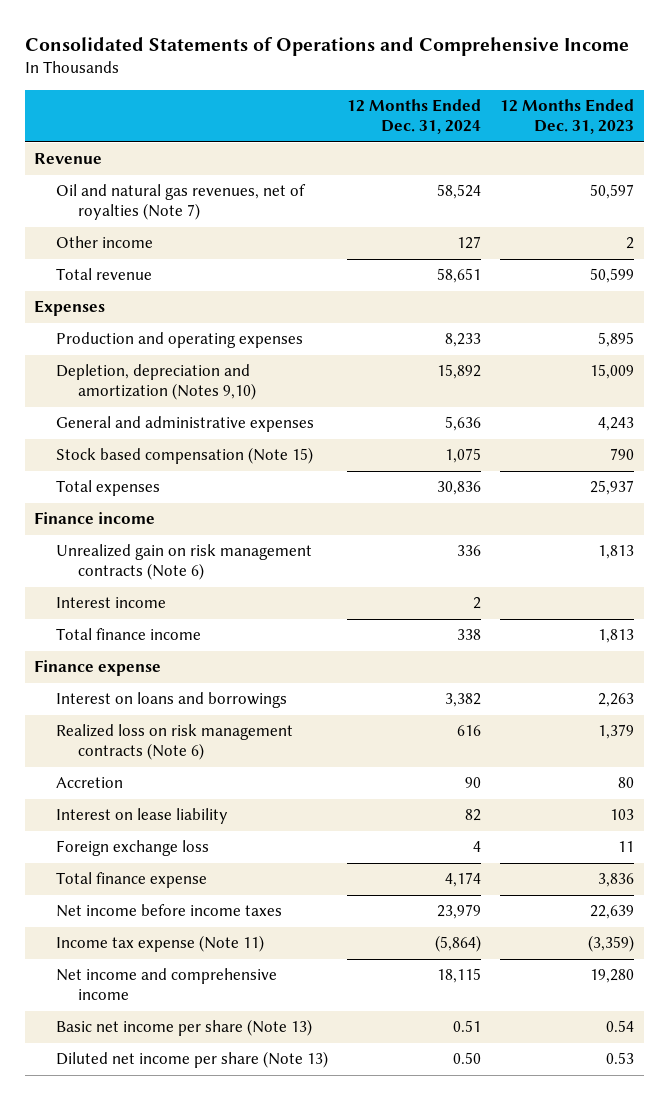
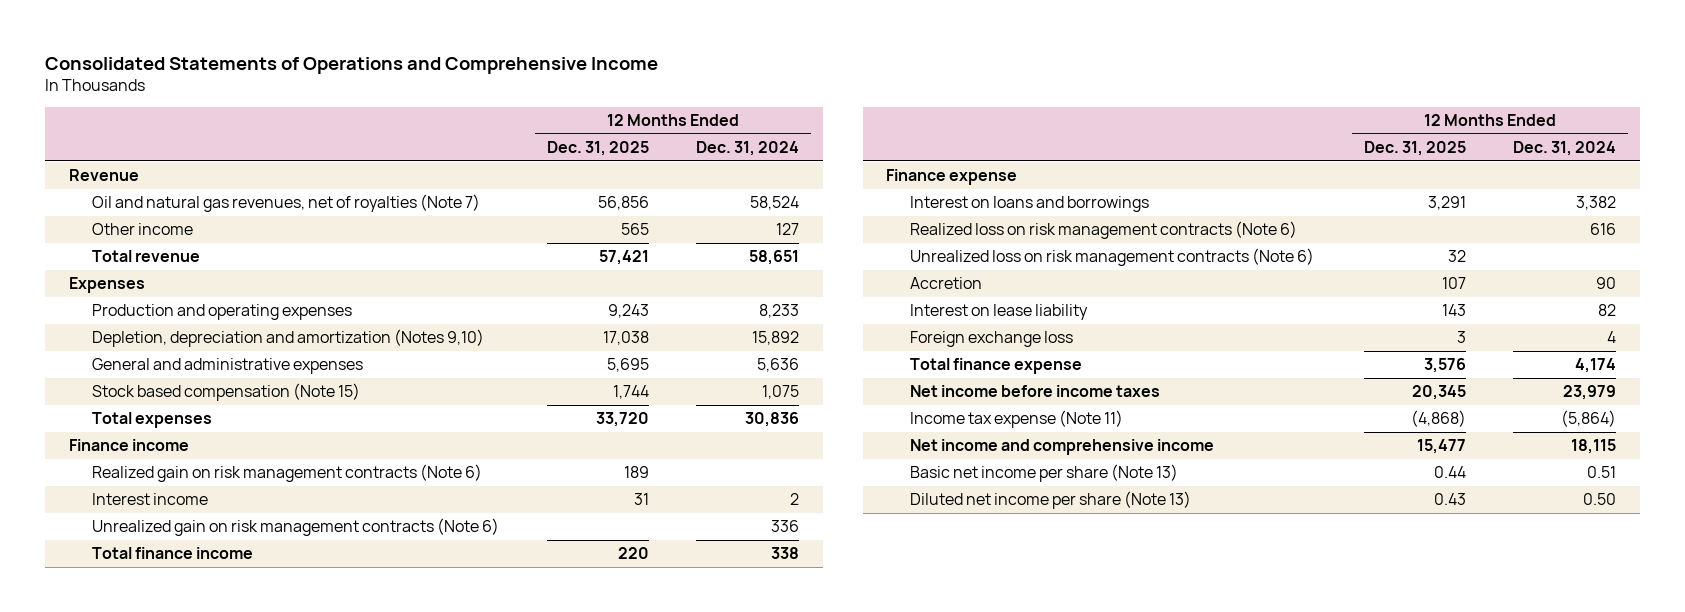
[500,99,635,135] 12 Months Ended Dec. 31, 2023 -> none
none -> [546,141,649,157] Dec. 31, 2025
none -> [92,464,483,483] Realized gain on risk management contracts (Note 6)
[55,544,312,581] Unrealized gain on risk management contracts (Note 6) -> [92,518,500,537] Unrealized gain on risk management contracts (Note 6)
none -> [909,248,1314,267] Unrealized loss on risk management contracts (Note 6)

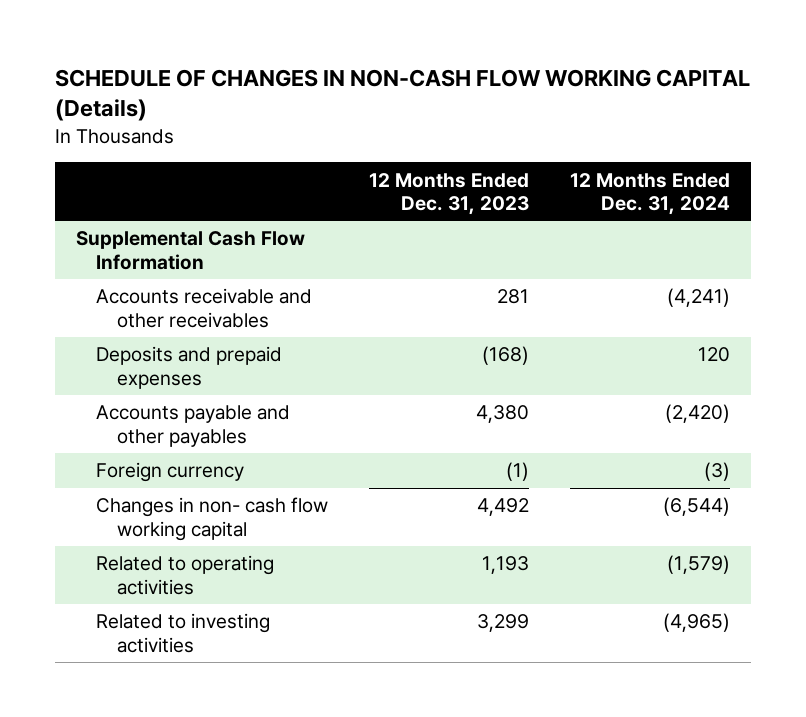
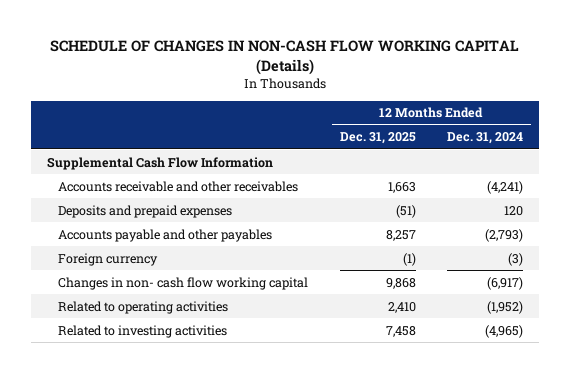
[369,172,530,215] 12 Months Ended Dec. 31, 2023 -> none
none -> [339,132,416,145] Dec. 31, 2025
[665,404,731,424] (2,420) -> [485,228,524,242] (2,793)
[663,497,731,517] (6,544) -> [487,276,524,290] (6,917)
[667,555,731,575] (1,579) -> [487,300,524,314] (1,952)

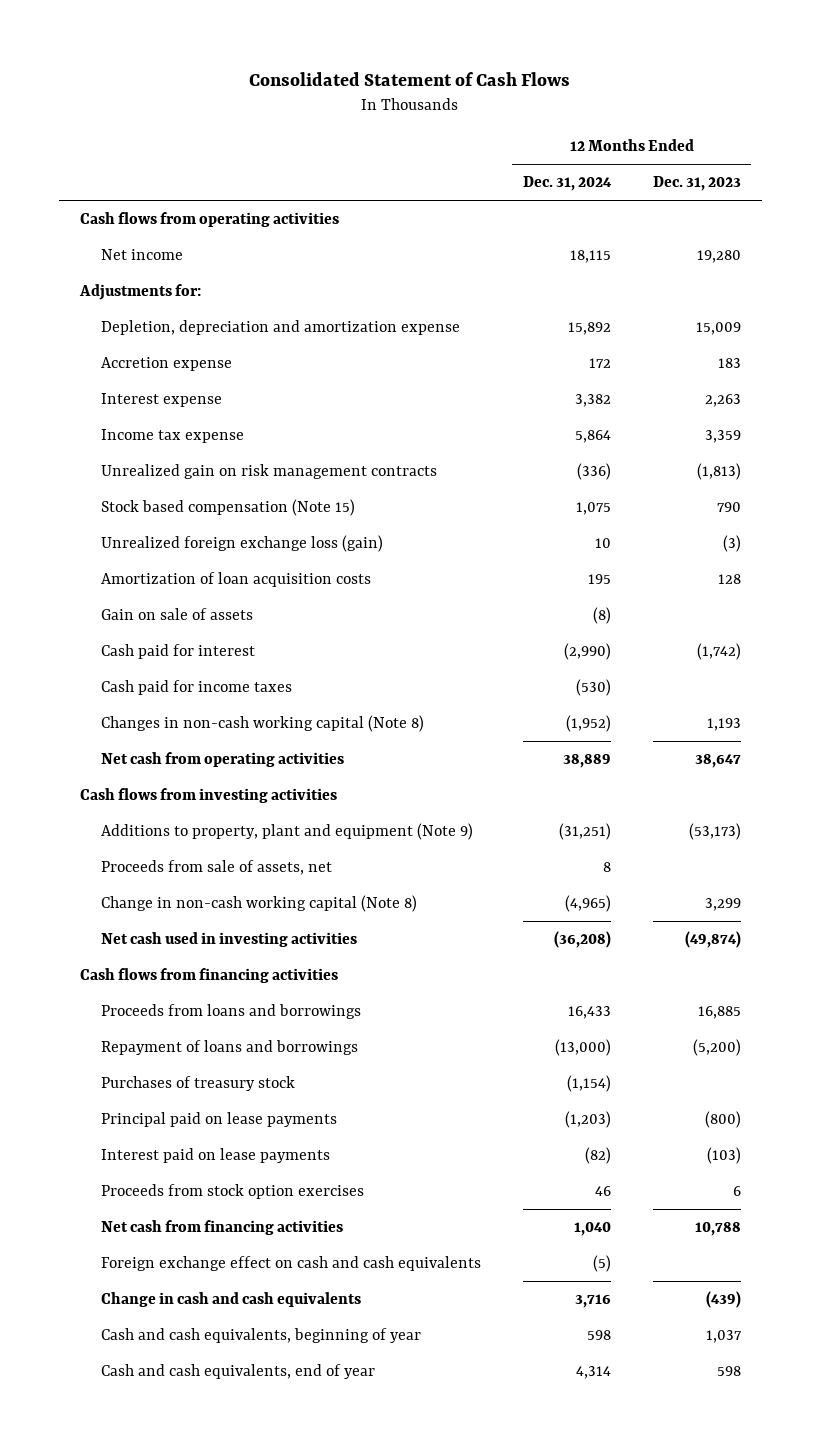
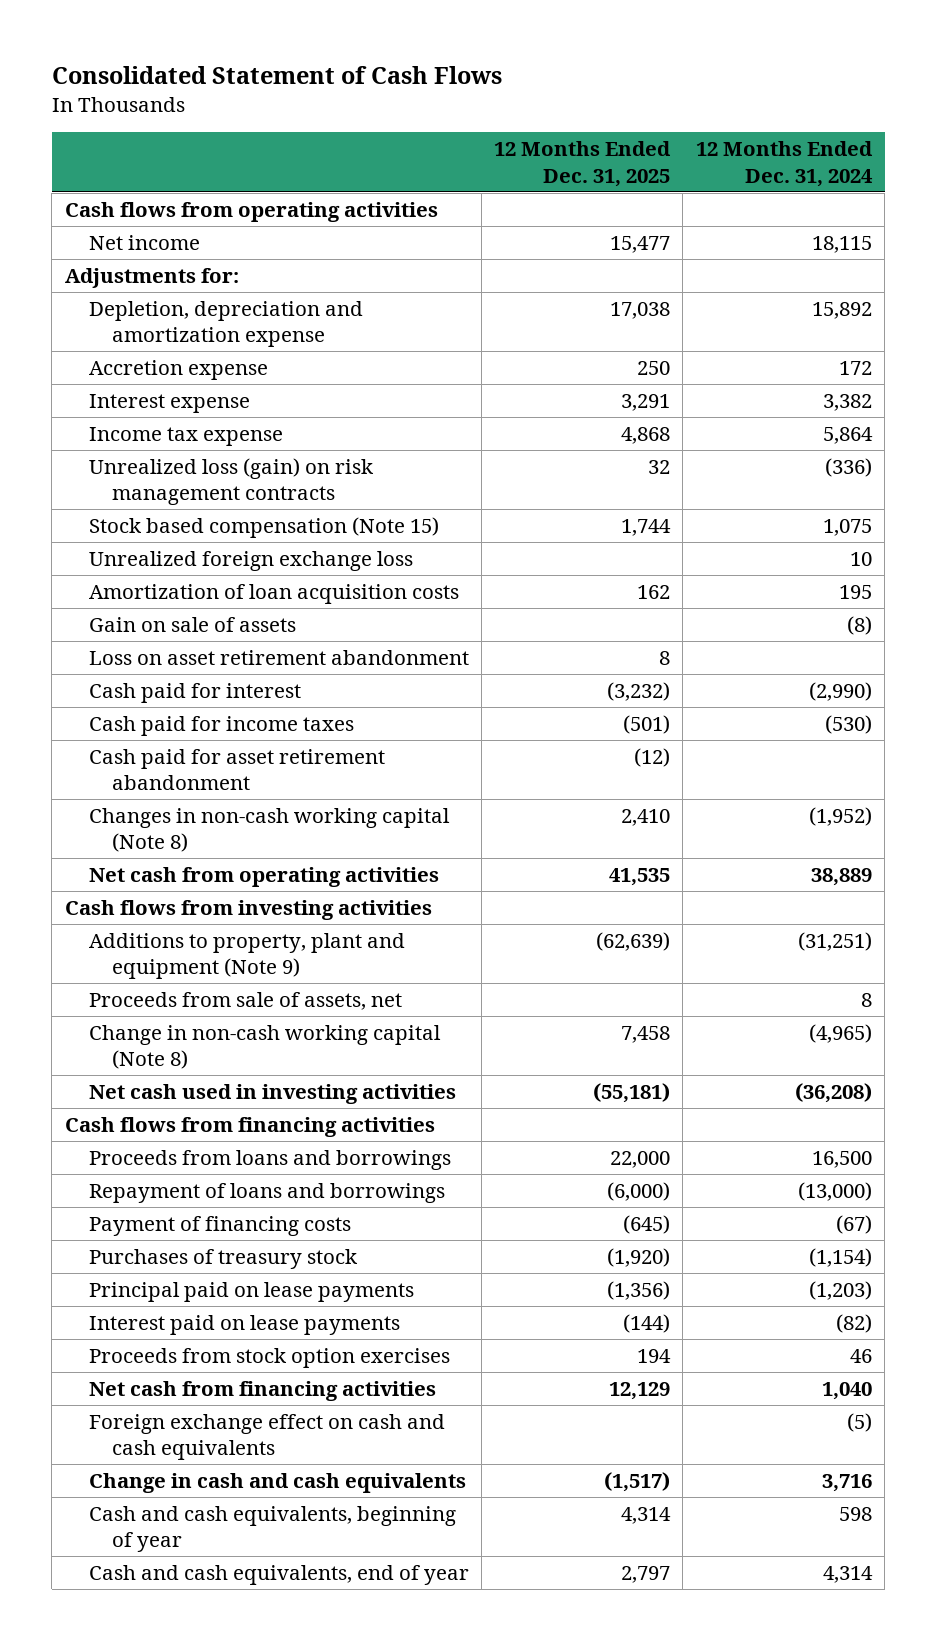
[652,176,741,192] Dec. 31, 2023 -> none
none -> [494,141,672,187] 12 Months Ended Dec. 31, 2025
[100,464,437,480] Unrealized gain on risk management contracts -> [88,457,374,506] Unrealized loss (gain) on risk management contracts
[100,535,383,553] Unrealized foreign exchange loss (gain) -> [88,550,413,571] Unrealized foreign exchange loss
none -> [88,649,469,665] Loss on asset retirement abandonment
none -> [88,748,385,791] Cash paid for asset retirement abandonment
[567,1006,611,1020] 16,433 -> [811,1150,872,1168] 16,500
none -> [88,1215,351,1236] Payment of financing costs

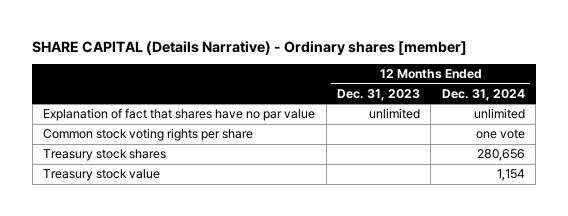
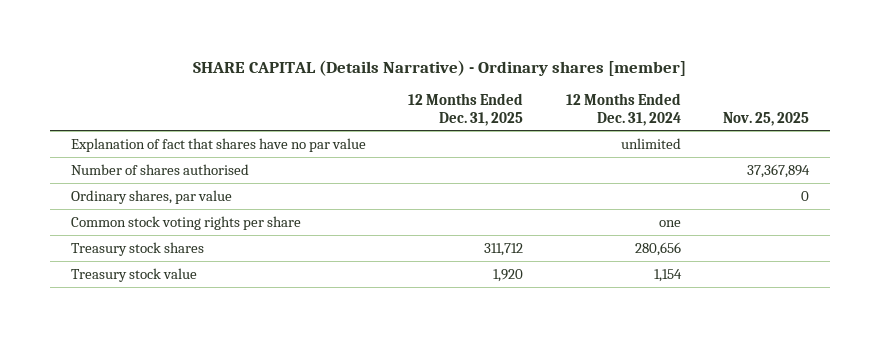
[336,88,420,101] Dec. 31, 2023 -> none
none -> [408,93,524,126] 12 Months Ended Dec. 31, 2025
none -> [722,111,809,126] Nov. 25, 2025
none -> [71,163,250,175] Number of shares authorised
none -> [71,189,233,204] Ordinary shares, par value
[475,129,525,140] one vote -> [658,219,681,227] one

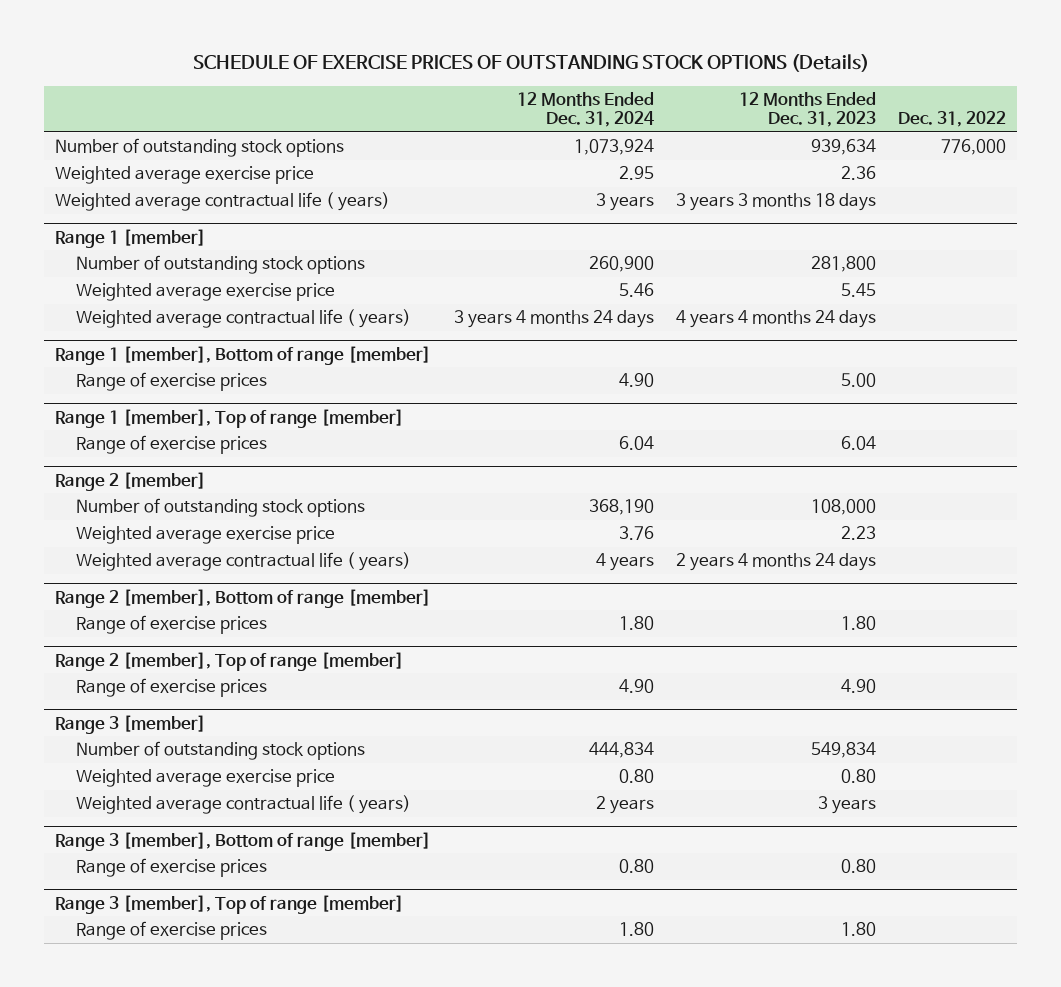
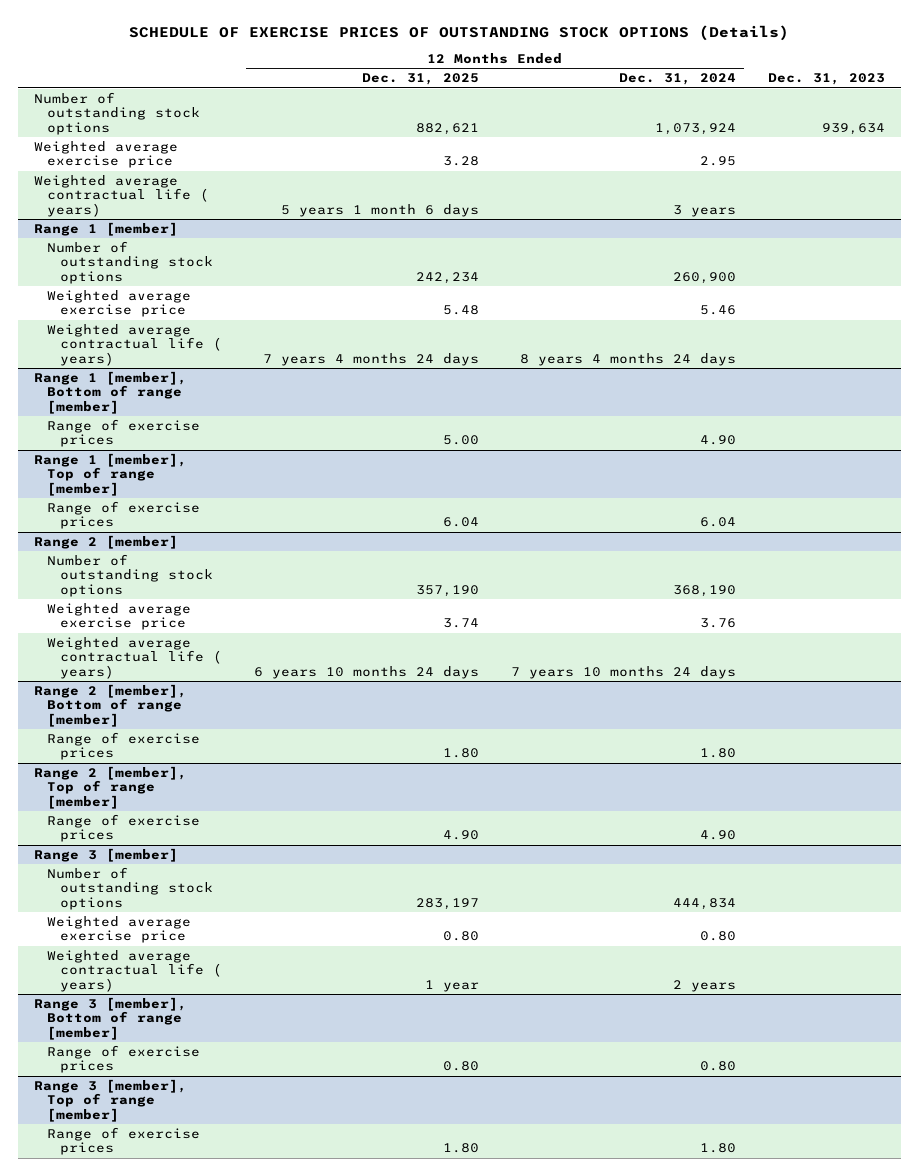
[738,92,876,127] 12 Months Ended Dec. 31, 2023 -> none
[898,110,1007,127] Dec. 31, 2022 -> none
none -> [361,73,479,86] Dec. 31, 2025
none -> [768,73,886,86] Dec. 31, 2023
[453,310,654,329] 3 years 4 months 24 days -> [520,352,737,366] 8 years 4 months 24 days
[595,553,654,572] 4 years -> [511,665,737,679] 7 years 10 months 24 days

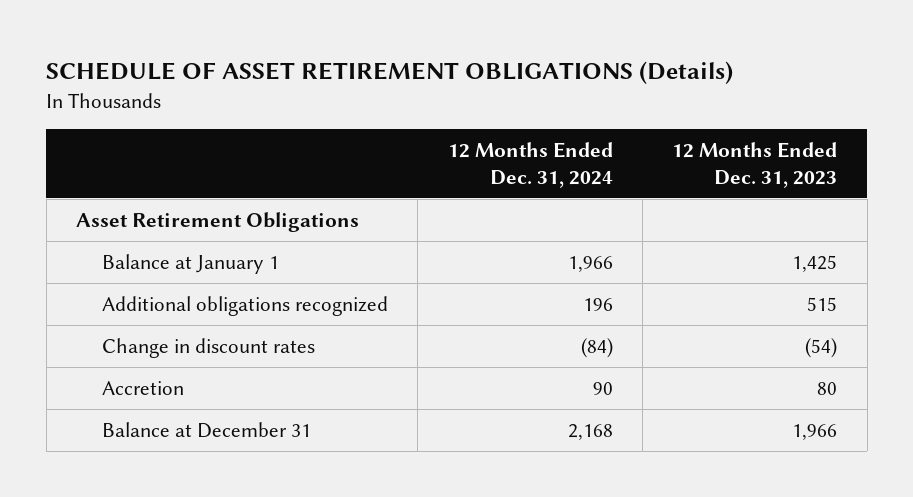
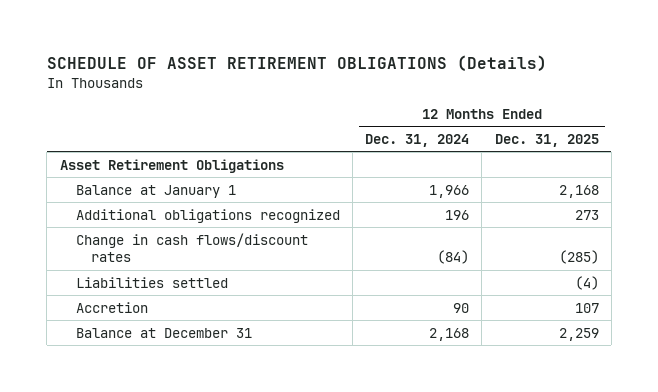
[672,141,838,188] 12 Months Ended Dec. 31, 2023 -> none
none -> [494,134,599,148] Dec. 31, 2025
[101,337,315,358] Change in discount rates -> [75,232,308,263] Change in cash flows/discount rates
none -> [75,276,228,288] Liabilities settled

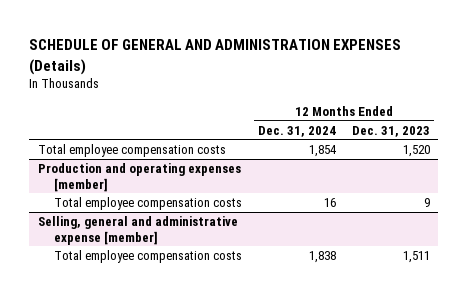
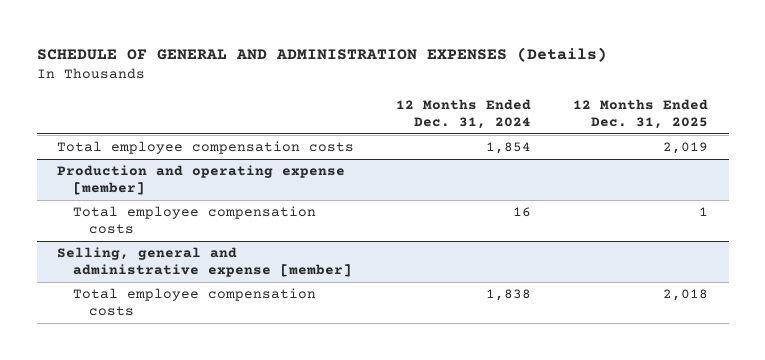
[352,125,431,137] Dec. 31, 2023 -> none
none -> [572,98,708,129] 12 Months Ended Dec. 31, 2025
[37,163,241,192] Production and operating expenses [member] -> [57,165,346,195] Production and operating expense [member]

